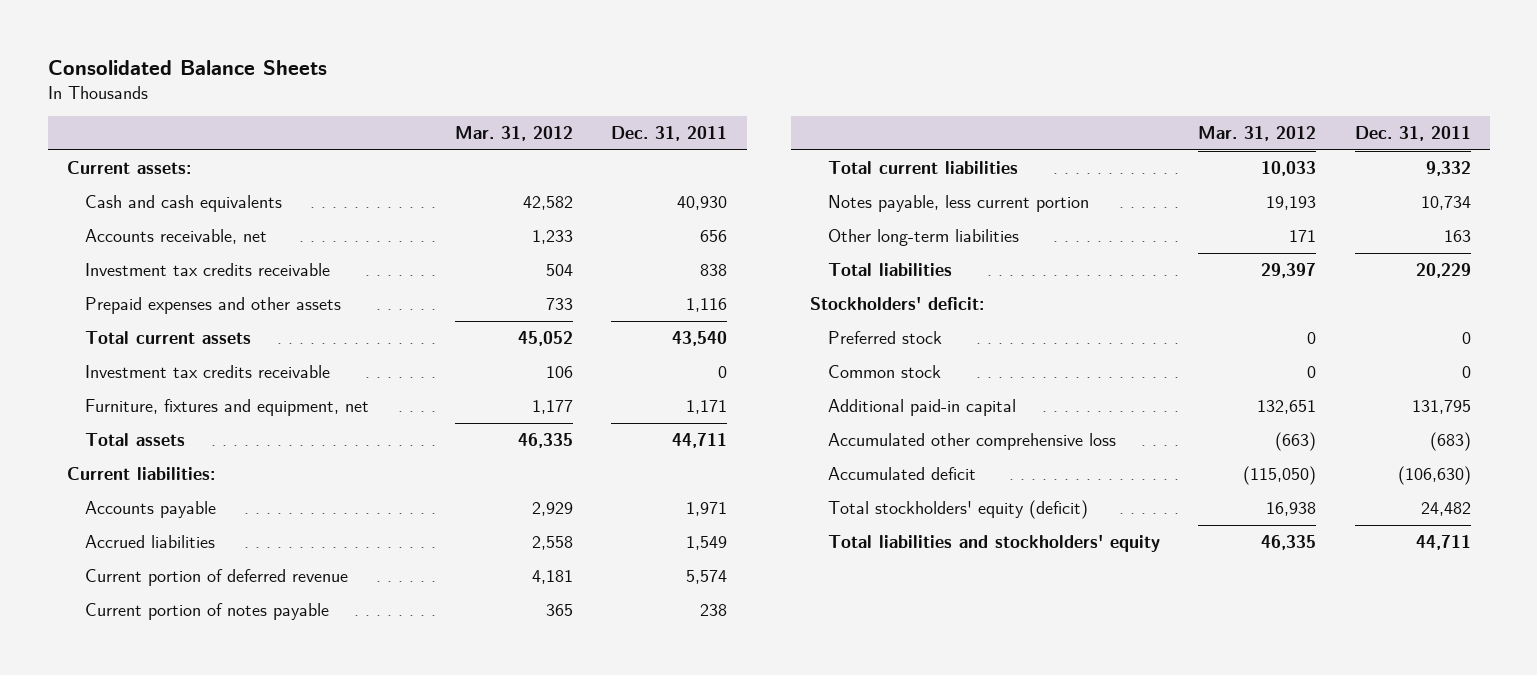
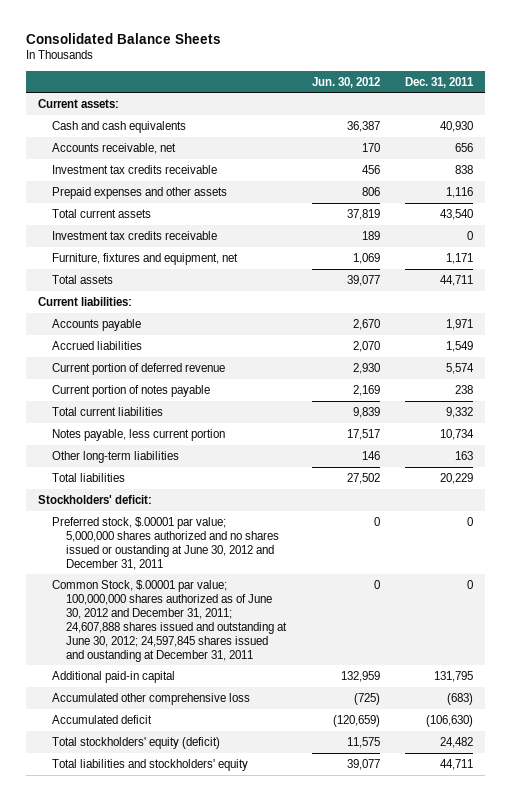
[455,126,574,142] Mar. 31, 2012 -> none
none -> [311,76,380,88] Jun. 30, 2012
[828,330,943,344] Preferred stock -> [52,516,280,570] Preferred stock, $.00001 par value; 5,000,000 shares authorized and no shares issued or oustanding at June 30, 2012 and December 31, 2011
[828,364,942,378] Common stock -> [52,579,288,662] Common Stock, $.00001 par value; 100,000,000 shares authorized as of June 30, 2012 and December 31, 2011; 24,607,888 shares issued and outstanding at June 30, 2012; 24,597,845 shares issued and oustanding at December 31, 2011

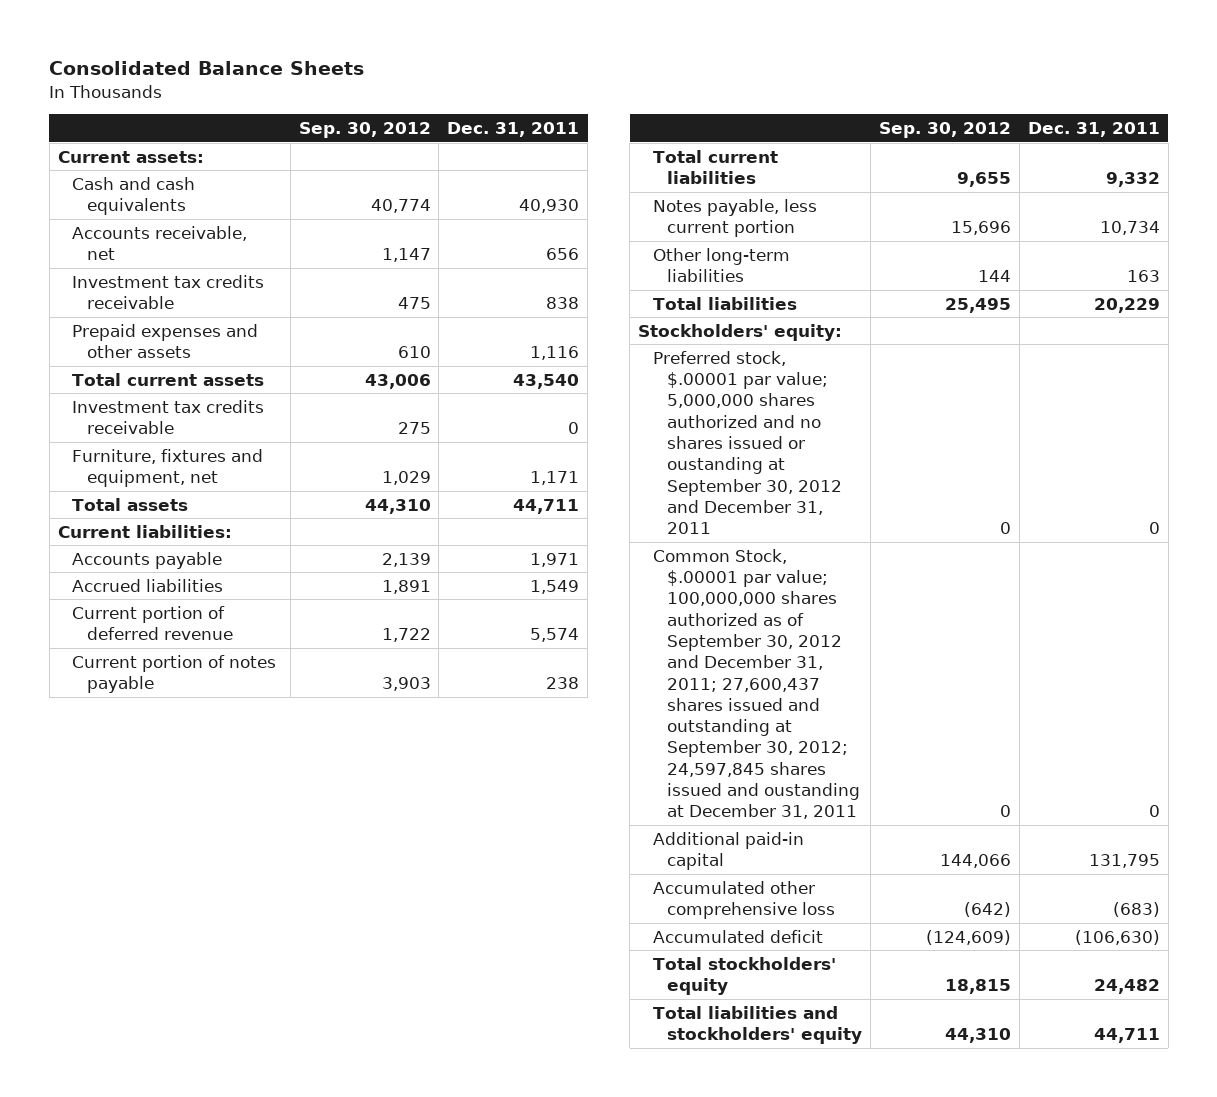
[311,76,380,88] Jun. 30, 2012 -> none
none -> [298,122,431,139] Sep. 30, 2012
[38,494,153,504] Stockholders' deficit: -> [637,323,842,341] Stockholders' equity:
[52,516,280,570] Preferred stock, $.00001 par value; 5,000,000 shares authorized and no shares issued or oustanding at June 30, 2012 and December 31, 2011 -> [652,350,843,535] Preferred stock, $.00001 par value; 5,000,000 shares authorized and no shares issued or oustanding at September 30, 2012 and December 31, 2011
[52,579,288,662] Common Stock, $.00001 par value; 100,000,000 shares authorized as of June 30, 2012 and December 31, 2011; 24,607,888 shares issued and outstanding at June 30, 2012; 24,597,845 shares issued and oustanding at December 31, 2011 -> [652,548,861,820] Common Stock, $.00001 par value; 100,000,000 shares authorized as of September 30, 2012 and December 31, 2011; 27,600,437 shares issued and outstanding at September 30, 2012; 24,597,845 shares issued and oustanding at December 31, 2011
[52,736,221,749] Total stockholders' equity (deficit) -> [652,956,836,996] Total stockholders' equity

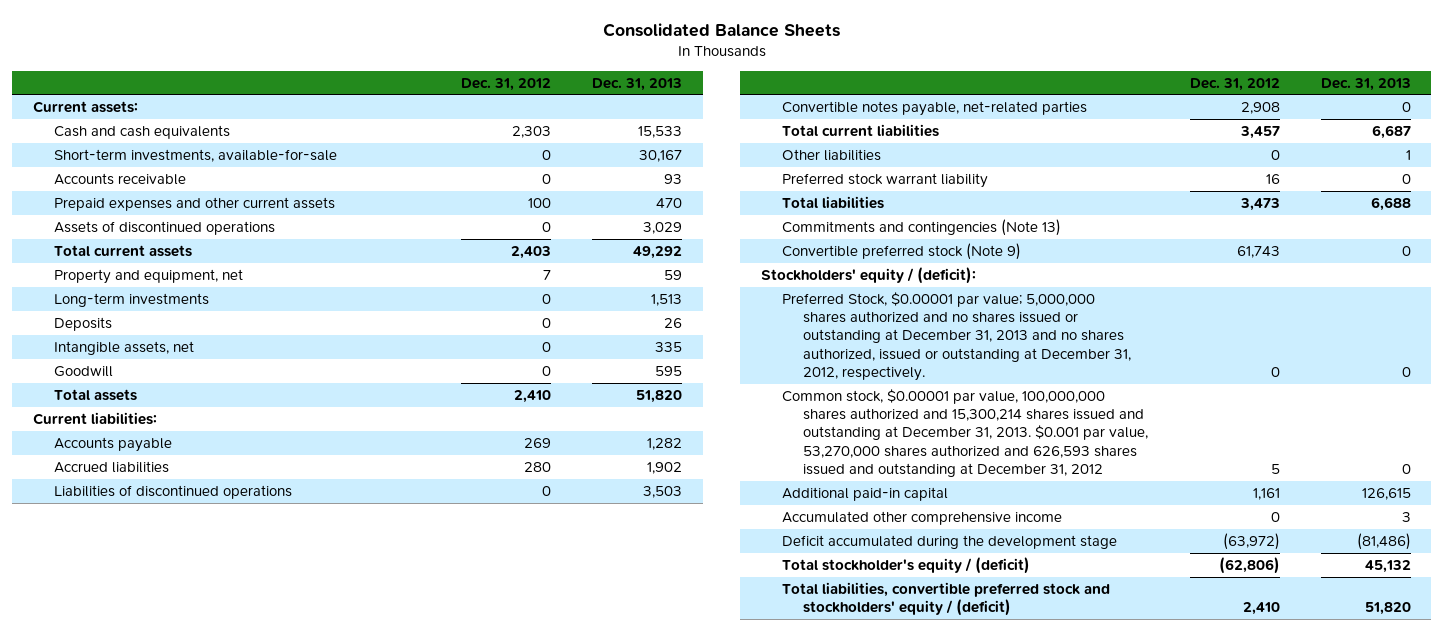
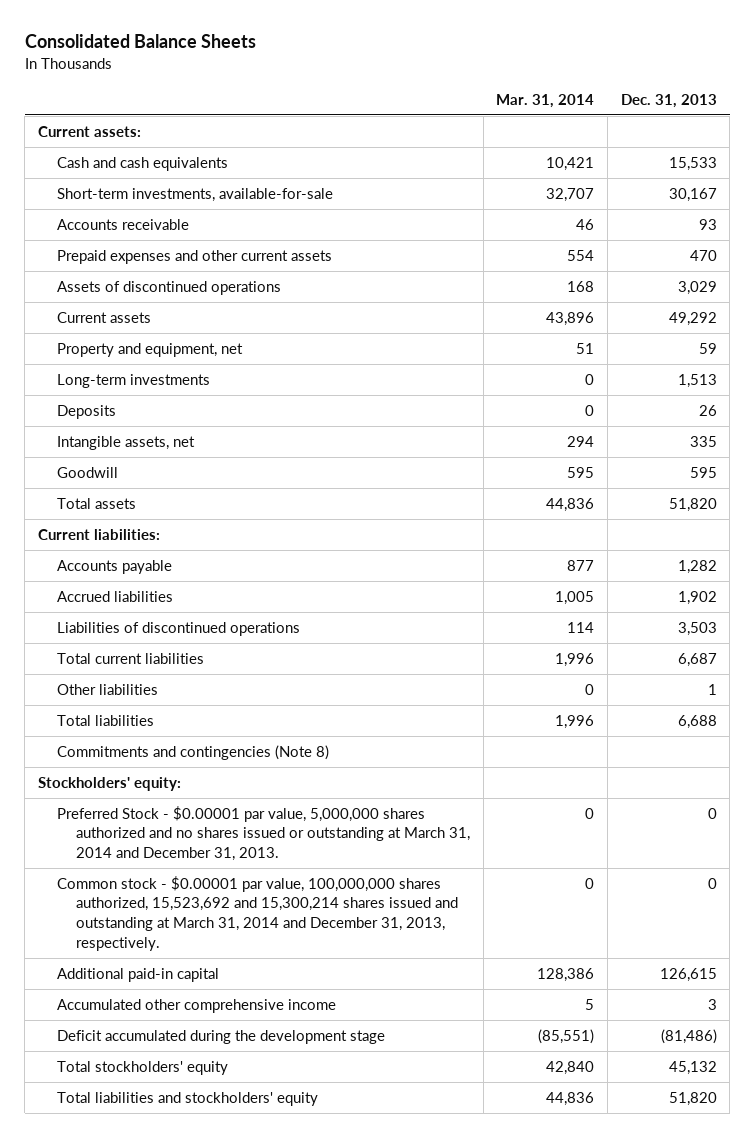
[461,77,552,91] Dec. 31, 2012 -> none
none -> [496,94,595,109] Mar. 31, 2014
[53,244,192,257] Total current assets -> [56,311,151,323] Current assets
[782,100,1088,116] Convertible notes payable, net-related parties -> none
[782,172,989,188] Preferred stock warrant liability -> none
[782,242,1022,260] Convertible preferred stock (Note 9) -> none
[782,218,1062,236] Commitments and contingencies (Note 13) -> [56,744,329,760] Commitments and contingencies (Note 8)
[760,266,976,284] Stockholders' equity / (deficit): -> [37,776,181,791] Stockholders' equity:
[782,291,1132,381] Preferred Stock, $0.00001 par value; 5,000,000 shares authorized and no shares issued or outstanding at December 31, 2013 and no shares authorized, issued or outstanding at December 31, 2012, respectively. -> [56,805,471,862] Preferred Stock - $0.00001 par value, 5,000,000 shares authorized and no shares issued or outstanding at March 31, 2014 and December 31, 2013.
[782,388,1149,477] Common stock, $0.00001 par value, 100,000,000 shares authorized and 15,300,214 shares issued and outstanding at December 31, 2013. $0.001 par value, 53,270,000 shares authorized and 626,593 shares issued and outstanding at December 31, 2012 -> [56,875,459,951] Common stock - $0.00001 par value, 100,000,000 shares authorized, 15,523,692 and 15,300,214 shares issued and outstanding at March 31, 2014 and December 31, 2013, respectively.
[782,556,1031,574] Total stockholder's equity / (deficit) -> [56,1060,228,1075] Total stockholders' equity
[782,581,1111,617] Total liabilities, convertible preferred stock and stockholders' equity / (deficit) -> [56,1091,318,1106] Total liabilities and stockholders' equity

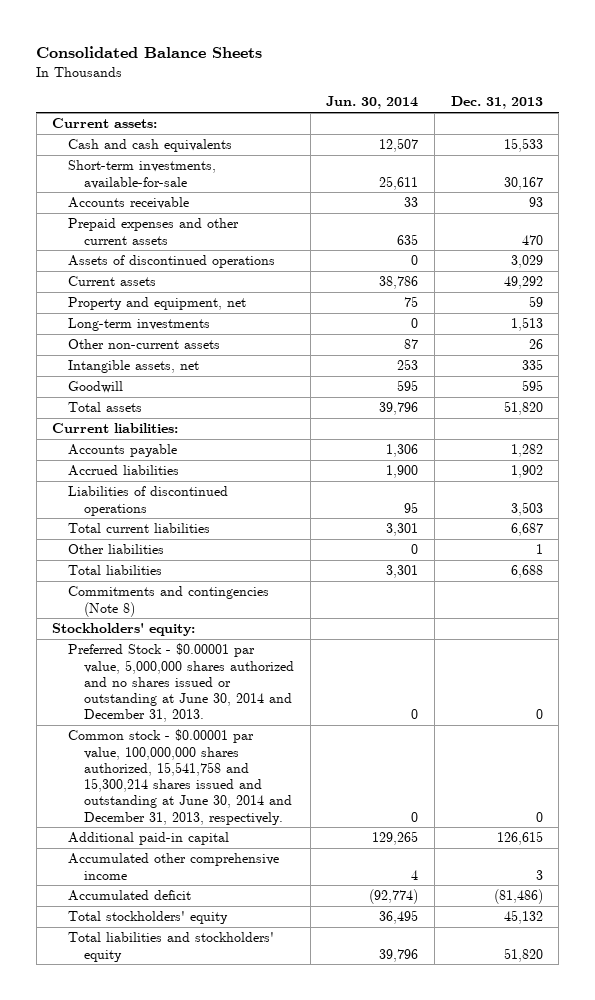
[496,94,595,109] Mar. 31, 2014 -> none
none -> [326,96,419,110] Jun. 30, 2014
[56,404,116,419] Deposits -> none
none -> [68,339,221,350] Other non-current assets
[56,805,471,862] Preferred Stock - $0.00001 par value, 5,000,000 shares authorized and no shares issued or outstanding at March 31, 2014 and December 31, 2013. -> [68,643,294,723] Preferred Stock - $0.00001 par value, 5,000,000 shares authorized and no shares issued or outstanding at June 30, 2014 and December 31, 2013.
[56,875,459,951] Common stock - $0.00001 par value, 100,000,000 shares authorized, 15,523,692 and 15,300,214 shares issued and outstanding at March 31, 2014 and December 31, 2013, respectively. -> [68,729,292,825] Common stock - $0.00001 par value, 100,000,000 shares authorized, 15,541,758 and 15,300,214 shares issued and outstanding at June 30, 2014 and December 31, 2013, respectively.
[56,1029,385,1044] Deficit accumulated during the development stage -> [68,890,192,902] Accumulated deficit

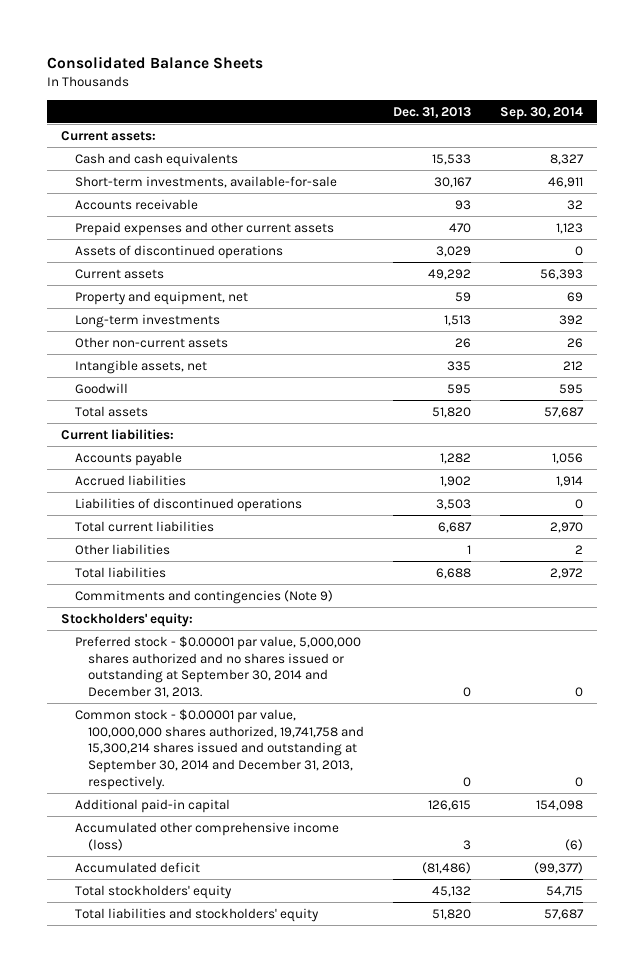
[326,96,419,110] Jun. 30, 2014 -> none
none -> [499,106,583,120] Sep. 30, 2014
[68,586,270,617] Commitments and contingencies (Note 8) -> [74,589,333,604] Commitments and contingencies (Note 9)
[68,643,294,723] Preferred Stock - $0.00001 par value, 5,000,000 shares authorized and no shares issued or outstanding at June 30, 2014 and December 31, 2013. -> [74,635,361,699] Preferred stock - $0.00001 par value, 5,000,000 shares authorized and no shares issued or outstanding at September 30, 2014 and December 31, 2013.
[68,729,292,825] Common stock - $0.00001 par value, 100,000,000 shares authorized, 15,541,758 and 15,300,214 shares issued and outstanding at June 30, 2014 and December 31, 2013, respectively. -> [74,708,364,791] Common stock - $0.00001 par value, 100,000,000 shares authorized, 19,741,758 and 15,300,214 shares issued and outstanding at September 30, 2014 and December 31, 2013, respectively.
[68,853,280,880] Accumulated other comprehensive income -> [74,821,339,851] Accumulated other comprehensive income (loss)

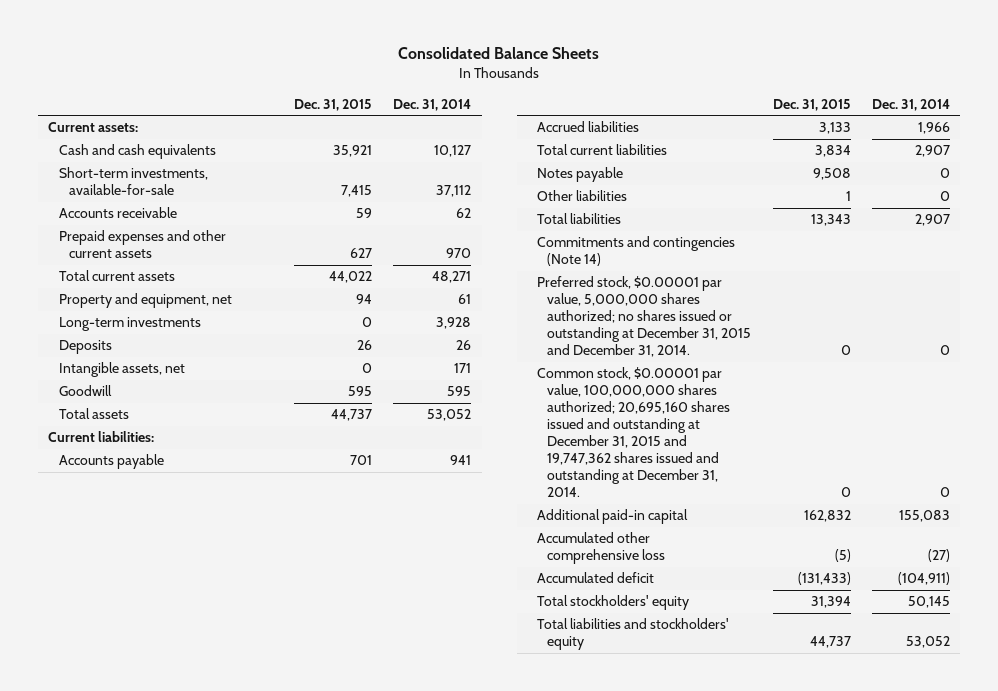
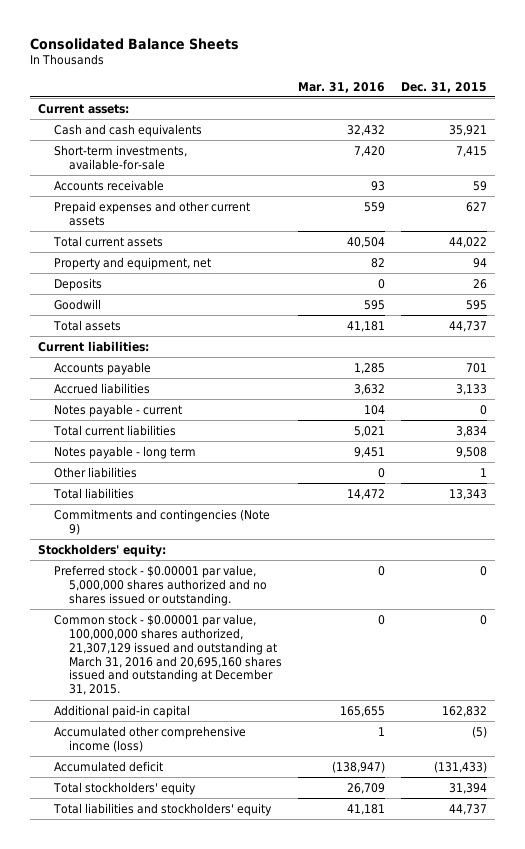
[393,98,472,111] Dec. 31, 2014 -> none
none -> [297,81,385,93] Mar. 31, 2016
[58,317,201,332] Long-term investments -> none
[58,362,185,378] Intangible assets, net -> none
none -> [53,403,182,417] Notes payable - current
[537,167,624,183] Notes payable -> [53,445,196,459] Notes payable - long term
[537,236,736,267] Commitments and contingencies (Note 14) -> [53,508,270,535] Commitments and contingencies (Note 9)
none -> [38,543,167,557] Stockholders' equity:
[537,276,752,358] Preferred stock, $0.00001 par value, 5,000,000 shares authorized; no shares issued or outstanding at December 31, 2015 and December 31, 2014. -> [53,564,267,606] Preferred stock - $0.00001 par value, 5,000,000 shares authorized and no shares issued or outstanding.
[537,367,731,498] Common stock, $0.00001 par value, 100,000,000 shares authorized; 20,695,160 shares issued and outstanding at December 31, 2015 and 19,747,362 shares issued and outstanding at December 31, 2014. -> [53,613,282,696] Common stock - $0.00001 par value, 100,000,000 shares authorized, 21,307,129 issued and outstanding at March 31, 2016 and 20,695,160 shares issued and outstanding at December 31, 2015.
[537,532,666,565] Accumulated other comprehensive loss -> [53,725,246,752] Accumulated other comprehensive income (loss)

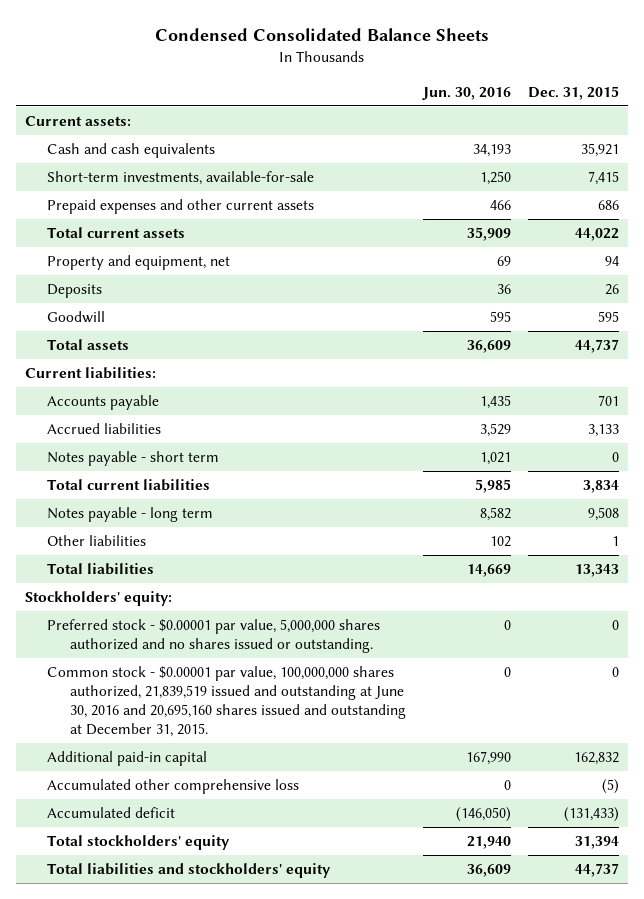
[30,37,240,50] Consolidated Balance Sheets -> [155,27,490,41] Condensed Consolidated Balance Sheets
[297,81,385,93] Mar. 31, 2016 -> none
none -> [422,86,512,100] Jun. 30, 2016
[53,179,164,191] Accounts receivable -> none
[465,201,487,212] 627 -> [598,200,620,211] 686
[53,403,182,417] Notes payable - current -> [47,451,220,467] Notes payable - short term
[53,508,270,535] Commitments and contingencies (Note 9) -> none
[53,613,282,696] Common stock - $0.00001 par value, 100,000,000 shares authorized, 21,307,129 issued and outstanding at March 31, 2016 and 20,695,160 shares issued and outstanding at December 31, 2015. -> [47,666,406,737] Common stock - $0.00001 par value, 100,000,000 shares authorized, 21,839,519 issued and outstanding at June 30, 2016 and 20,695,160 shares issued and outstanding at December 31, 2015.
[53,725,246,752] Accumulated other comprehensive income (loss) -> [47,779,300,795] Accumulated other comprehensive loss

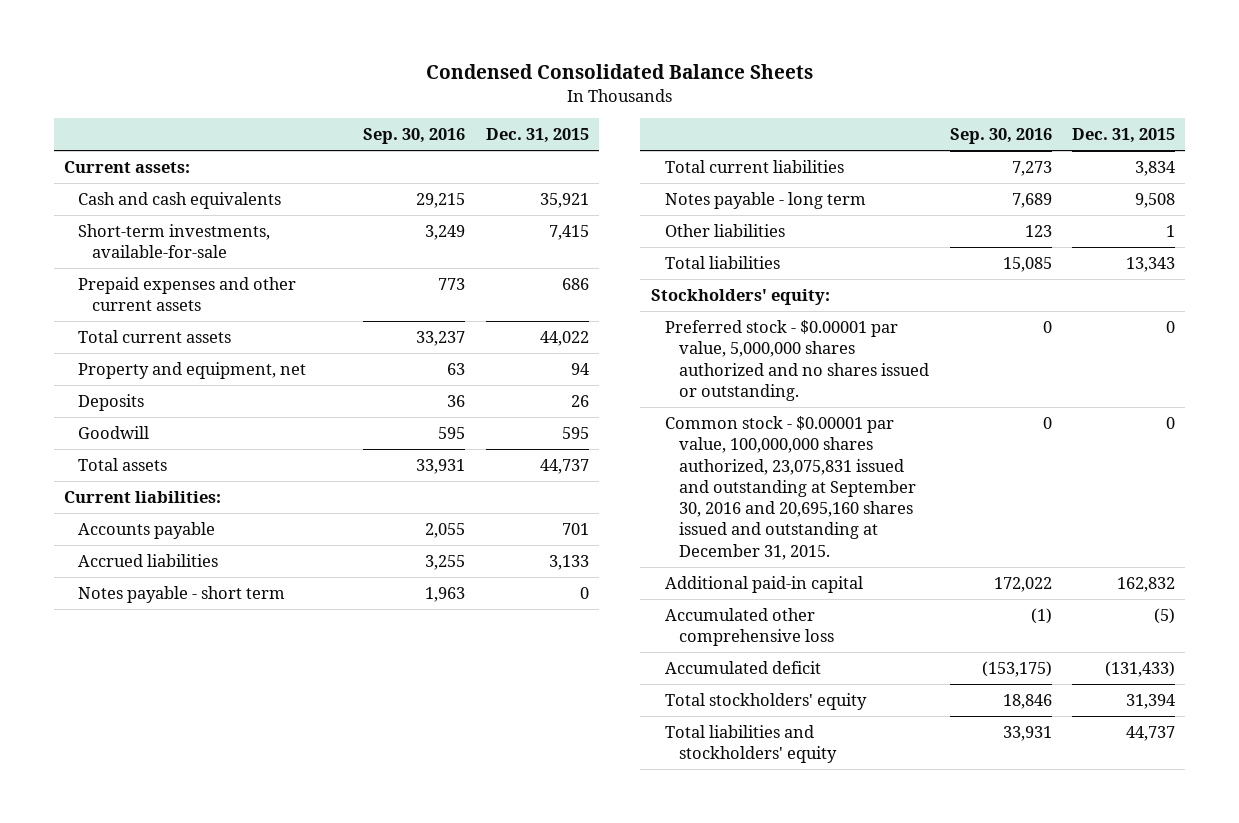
[422,86,512,100] Jun. 30, 2016 -> none
none -> [362,128,465,145] Sep. 30, 2016
[47,666,406,737] Common stock - $0.00001 par value, 100,000,000 shares authorized, 21,839,519 issued and outstanding at June 30, 2016 and 20,695,160 shares issued and outstanding at December 31, 2015. -> [664,416,916,560] Common stock - $0.00001 par value, 100,000,000 shares authorized, 23,075,831 issued and outstanding at September 30, 2016 and 20,695,160 shares issued and outstanding at December 31, 2015.

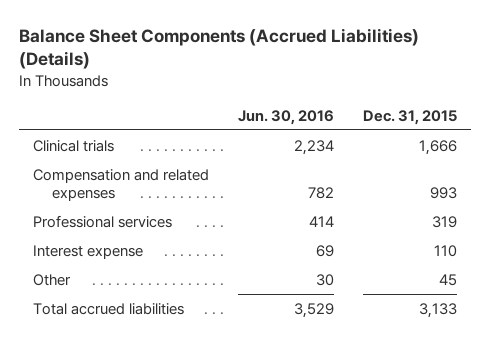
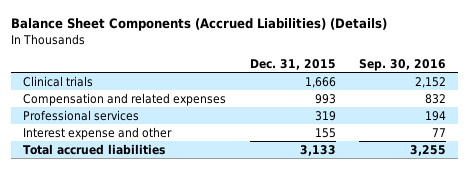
[238,109,335,125] Jun. 30, 2016 -> none
none -> [359,58,447,71] Sep. 30, 2016
[33,273,72,286] Other -> none
[33,244,144,259] Interest expense -> [22,126,172,140] Interest expense and other
[433,244,457,257] 110 -> [314,127,336,138] 155

